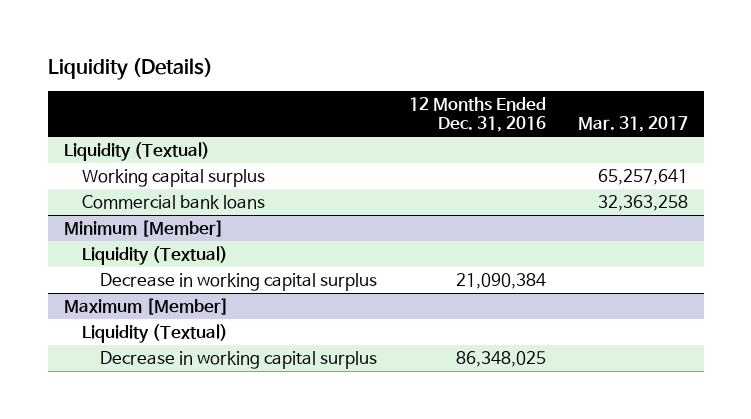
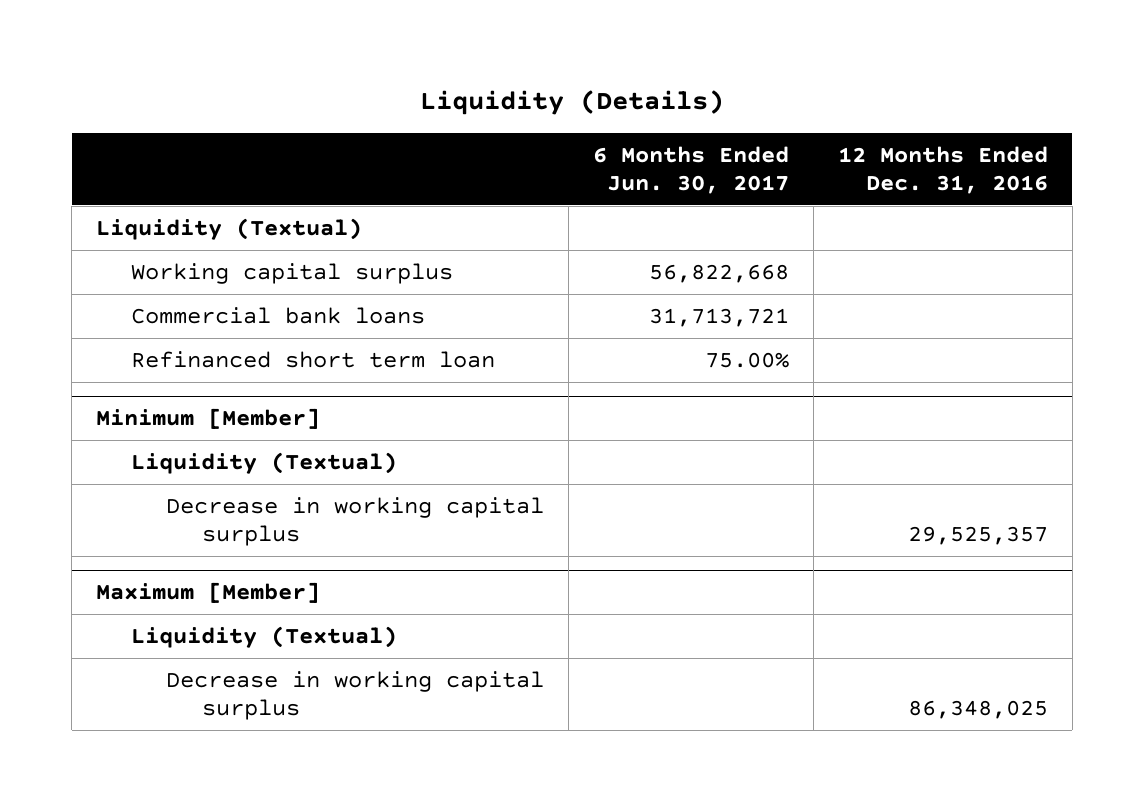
[577,116,688,133] Mar. 31, 2017 -> none
none -> [593,145,790,195] 6 Months Ended Jun. 30, 2017
none -> [131,350,496,368] Refinanced short term loan
[455,272,546,289] 21,090,384 -> [907,526,1048,546] 29,525,357

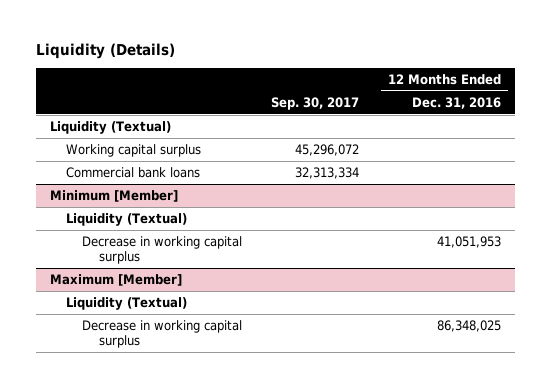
[593,145,790,195] 6 Months Ended Jun. 30, 2017 -> none
none -> [271,96,360,110] Sep. 30, 2017
[131,350,496,368] Refinanced short term loan -> none
[907,526,1048,546] 29,525,357 -> [437,236,502,249] 41,051,953

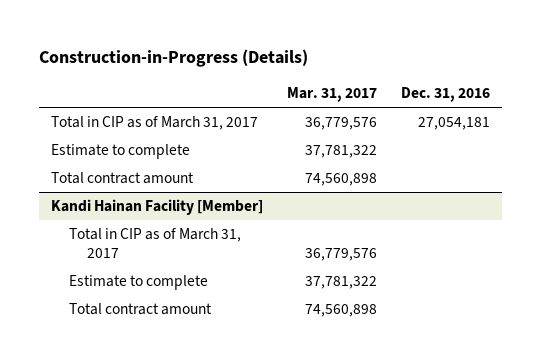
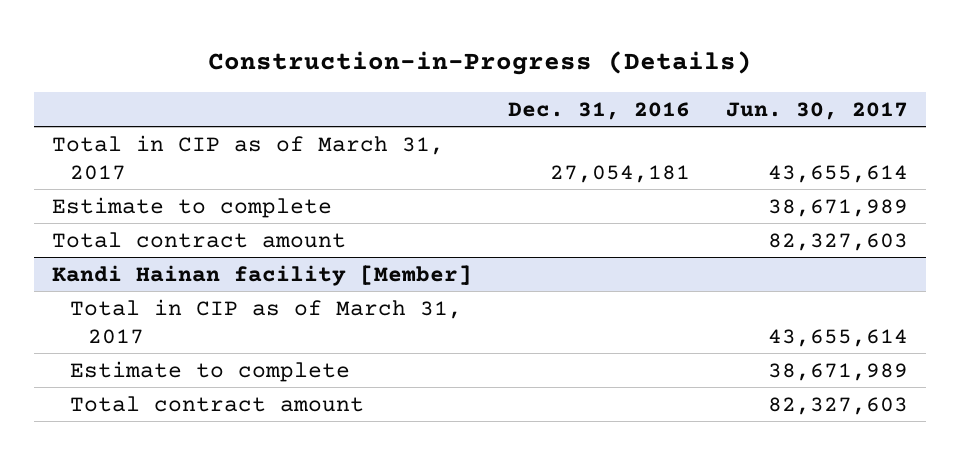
[287,87,378,103] Mar. 31, 2017 -> none
none -> [726,101,909,120] Jun. 30, 2017
[51,199,264,216] Kandi Hainan Facility [Member] -> [52,264,473,286] Kandi Hainan facility [Member]

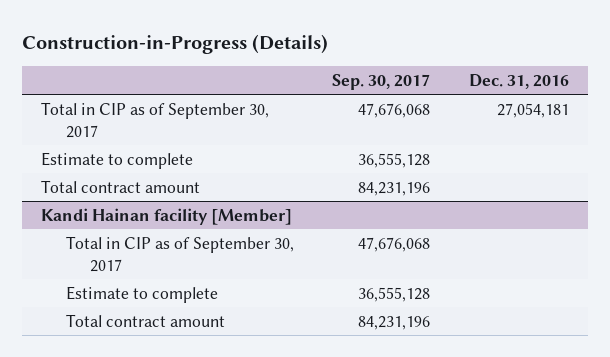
[726,101,909,120] Jun. 30, 2017 -> none
none -> [332,73,431,90] Sep. 30, 2017
[52,134,445,180] Total in CIP as of March 31, 2017 -> [41,101,270,138] Total in CIP as of September 30, 2017
[69,298,462,344] Total in CIP as of March 31, 2017 -> [65,235,294,272] Total in CIP as of September 30, 2017

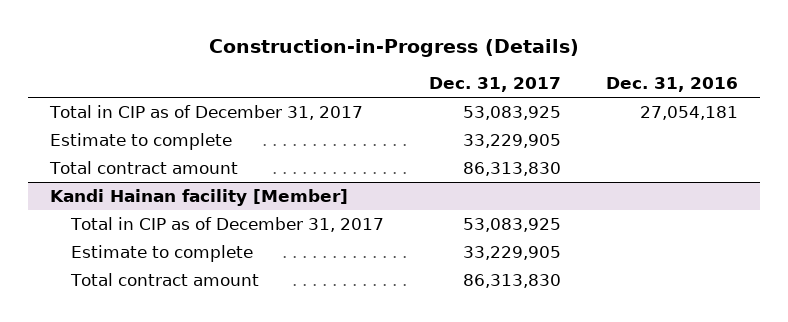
[332,73,431,90] Sep. 30, 2017 -> none
none -> [429,77,562,93] Dec. 31, 2017
[41,101,270,138] Total in CIP as of September 30, 2017 -> [49,104,364,120] Total in CIP as of December 31, 2017
[65,235,294,272] Total in CIP as of September 30, 2017 -> [70,216,385,232] Total in CIP as of December 31, 2017

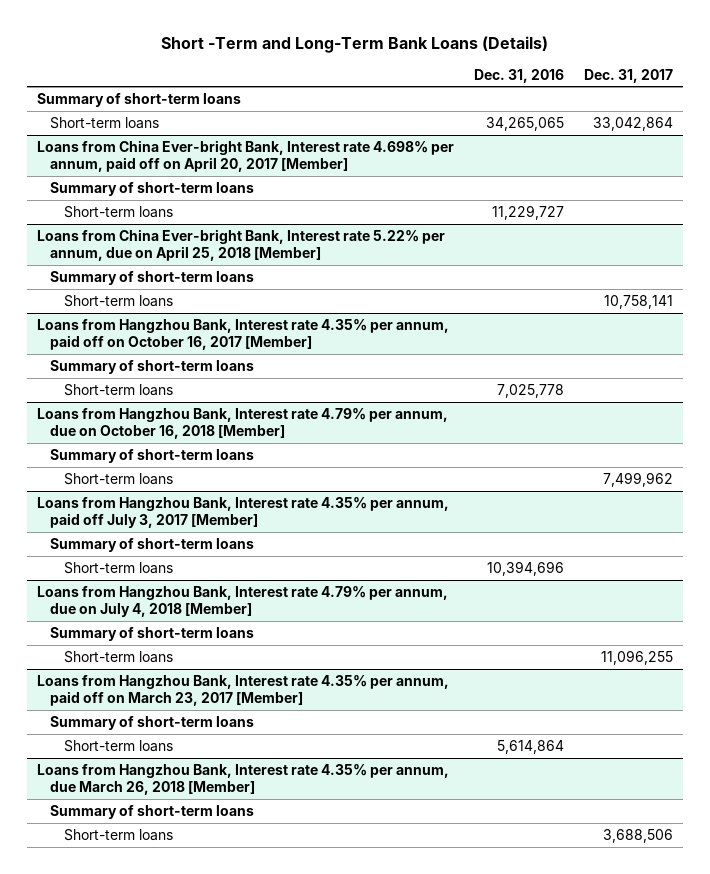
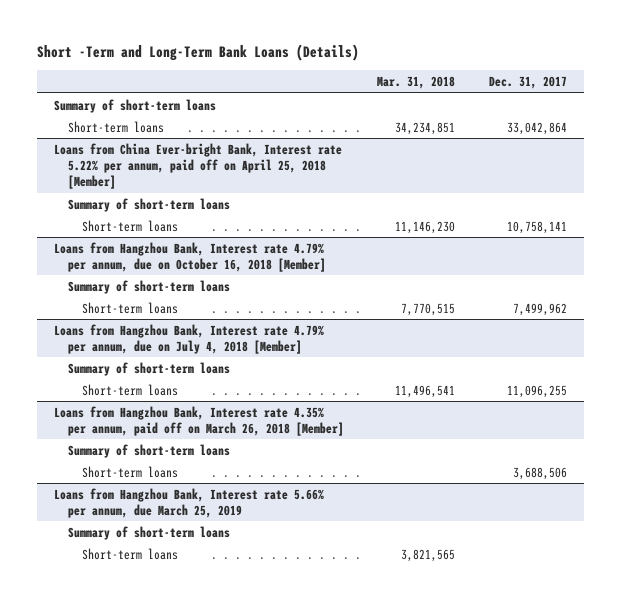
[473,68,564,83] Dec. 31, 2016 -> none
none -> [377,76,456,90] Mar. 31, 2018
[37,139,455,172] Loans from China Ever-bright Bank, Interest rate 4.698% per annum, paid off on April 20, 2017 [Member] -> none
[50,181,255,196] Summary of short-term loans -> none
[63,205,173,218] Short-term loans -> none
[37,228,446,261] Loans from China Ever-bright Bank, Interest rate 5.22% per annum, due on April 25, 2018 [Member] -> [53,142,342,190] Loans from China Ever-bright Bank, Interest rate 5.22% per annum, paid off on April 25, 2018 [Member]
[37,318,450,350] Loans from Hangzhou Bank, Interest rate 4.35% per annum, paid off on October 16, 2017 [Member] -> none
[50,359,255,374] Summary of short-term loans -> none
[63,383,173,396] Short-term loans -> none
[37,496,450,528] Loans from Hangzhou Bank, Interest rate 4.35% per annum, paid off July 3, 2017 [Member] -> none
[50,537,255,552] Summary of short-term loans -> none
[63,561,173,574] Short-term loans -> none
[37,674,450,706] Loans from Hangzhou Bank, Interest rate 4.35% per annum, paid off on March 23, 2017 [Member] -> none
[50,715,255,730] Summary of short-term loans -> none
[63,739,173,752] Short-term loans -> none
[37,763,450,795] Loans from Hangzhou Bank, Interest rate 4.35% per annum, due March 26, 2018 [Member] -> [53,405,344,436] Loans from Hangzhou Bank, Interest rate 4.35% per annum, paid off on March 26, 2018 [Member]
none -> [53,487,324,518] Loans from Hangzhou Bank, Interest rate 5.66% per annum, due March 25, 2019
none -> [67,525,230,540] Summary of short-term loans
none -> [82,547,179,560] Short-term loans

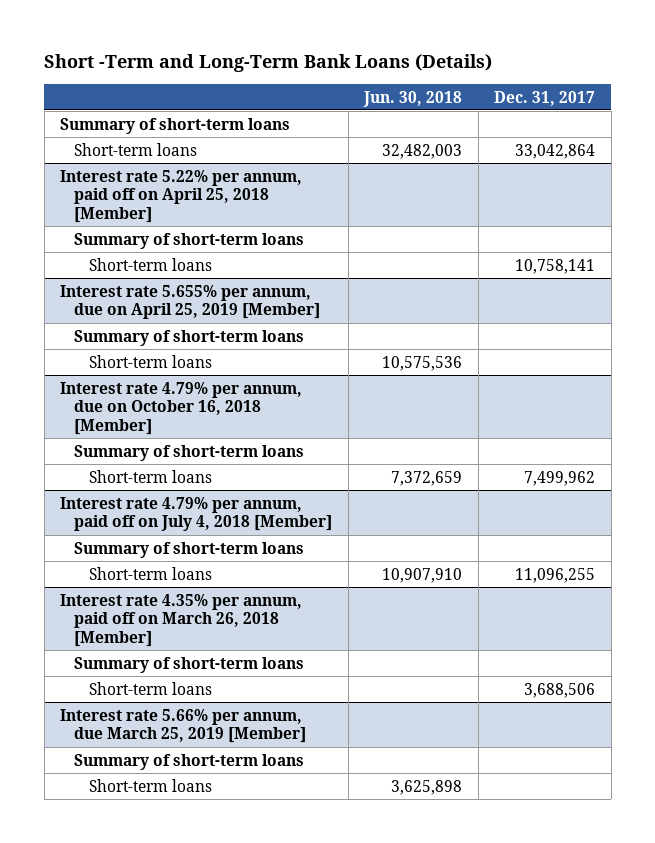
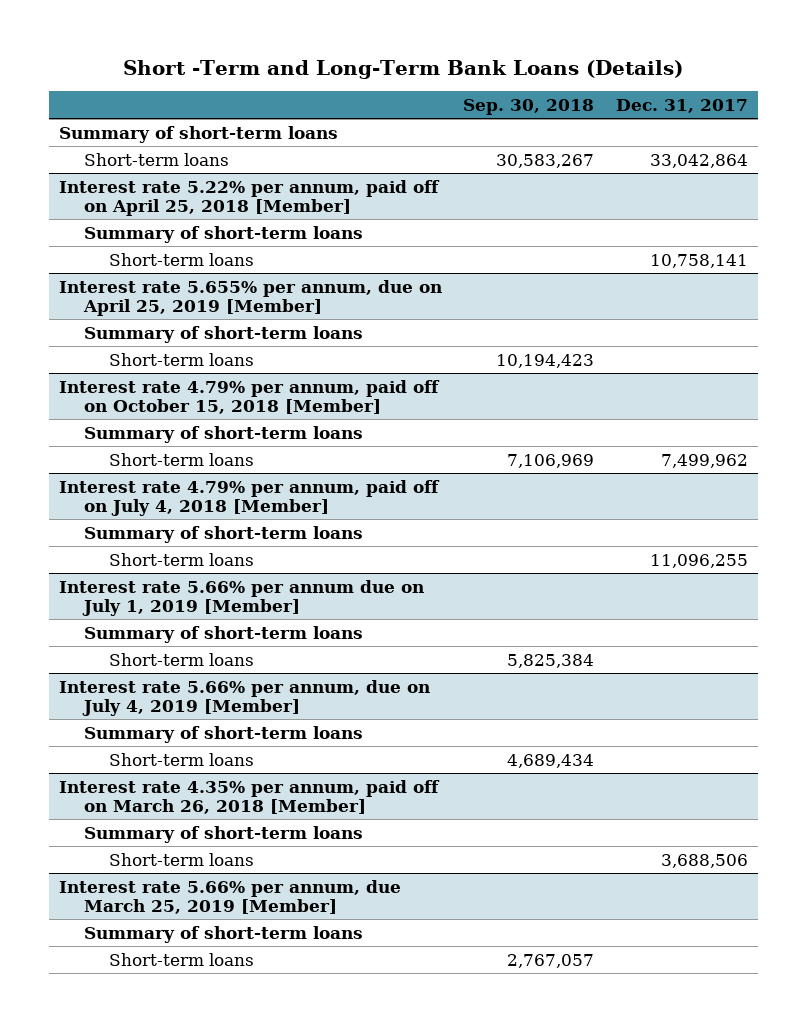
[363,90,463,107] Jun. 30, 2018 -> none
none -> [463,99,595,116] Sep. 30, 2018
[60,381,303,435] Interest rate 4.79% per annum, due on October 16, 2018 [Member] -> [59,379,441,415] Interest rate 4.79% per annum, paid off on October 15, 2018 [Member]
none -> [59,579,425,617] Interest rate 5.66% per annum due on July 1, 2019 [Member]
none -> [84,625,364,643] Summary of short-term loans
none -> [109,652,255,666] Short-term loans
none -> [59,679,431,717] Interest rate 5.66% per annum, due on July 4, 2019 [Member]
none -> [84,725,364,743] Summary of short-term loans
none -> [109,752,255,766] Short-term loans

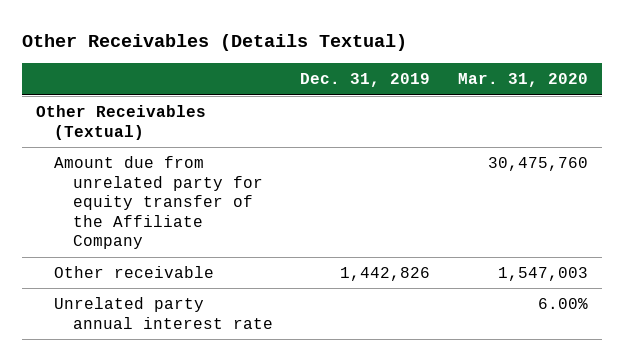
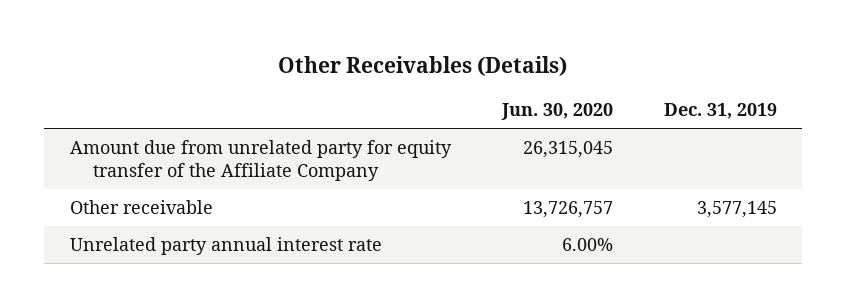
[22,34,408,52] Other Receivables (Details Textual) -> [278,55,568,76] Other Receivables (Details)
[458,73,589,88] Mar. 31, 2020 -> none
none -> [500,103,613,121] Jun. 30, 2020
[36,104,207,140] Other Receivables (Textual) -> none
[340,266,431,281] 1,442,826 -> [696,201,777,219] 3,577,145

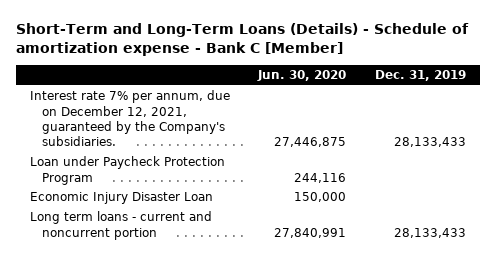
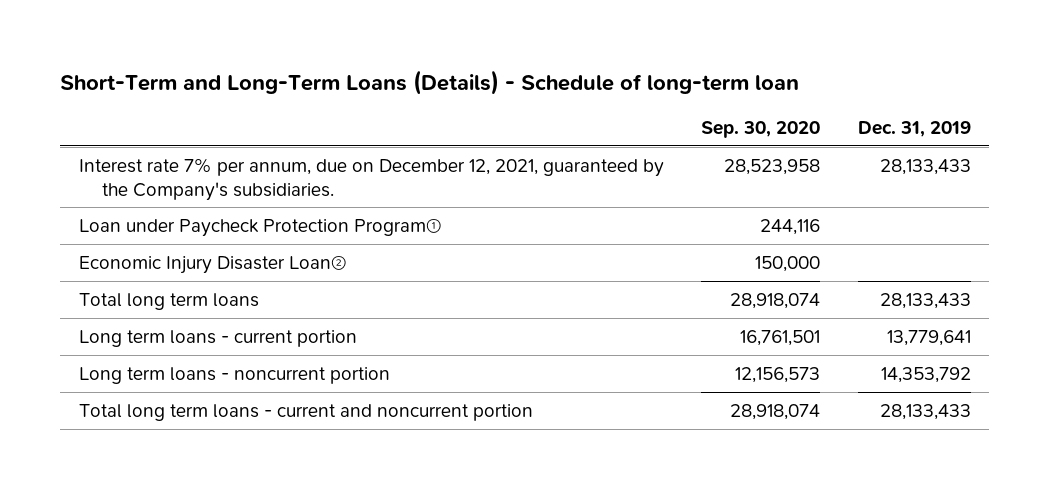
[15,23,469,56] Short-Term and Long-Term Loans (Details) - Schedule of amortization expense - Bank C [Member] -> [60,69,800,95] Short-Term and Long-Term Loans (Details) - Schedule of long-term loan
[257,70,347,82] Jun. 30, 2020 -> none
none -> [701,120,821,138] Sep. 30, 2020
[29,156,225,185] Loan under Paycheck Protection Program -> [79,218,442,237] Loan under Paycheck Protection Program①
[29,192,213,205] Economic Injury Disaster Loan -> [79,255,347,274] Economic Injury Disaster Loan②
none -> [79,292,260,310] Total long term loans
none -> [79,329,358,347] Long term loans - current portion
none -> [79,366,391,384] Long term loans - noncurrent portion
[29,211,212,240] Long term loans - current and noncurrent portion -> [79,403,534,421] Total long term loans - current and noncurrent portion

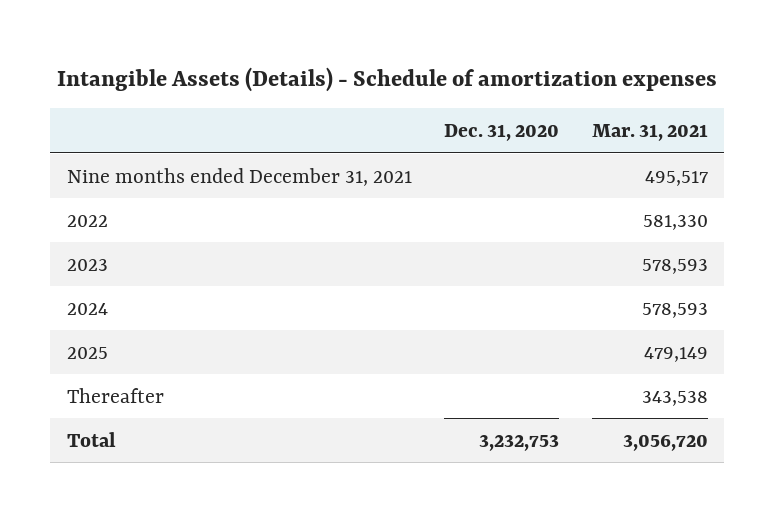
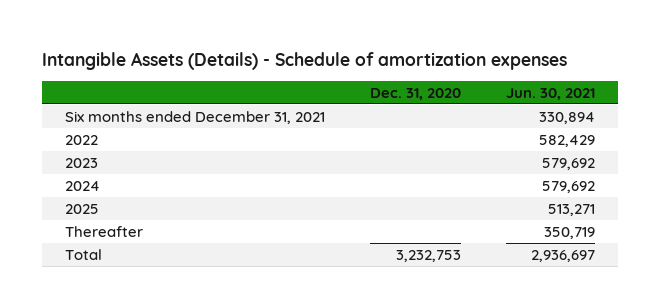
[591,124,708,142] Mar. 31, 2021 -> none
none -> [506,87,596,100] Jun. 30, 2021
[66,167,412,186] Nine months ended December 31, 2021 -> [64,110,325,124] Six months ended December 31, 2021

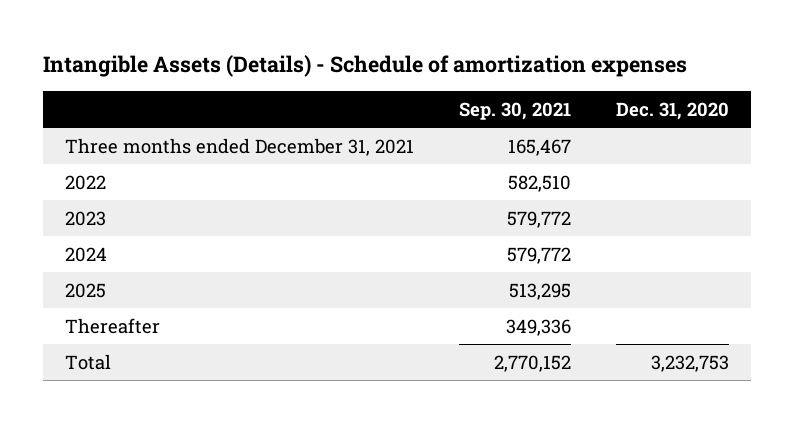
[506,87,596,100] Jun. 30, 2021 -> none
none -> [459,101,572,120] Sep. 30, 2021
[64,110,325,124] Six months ended December 31, 2021 -> [65,137,415,156] Three months ended December 31, 2021

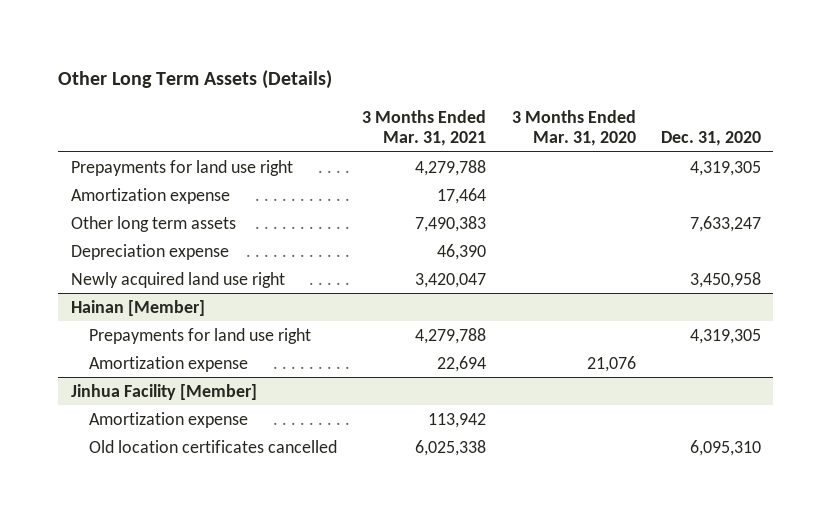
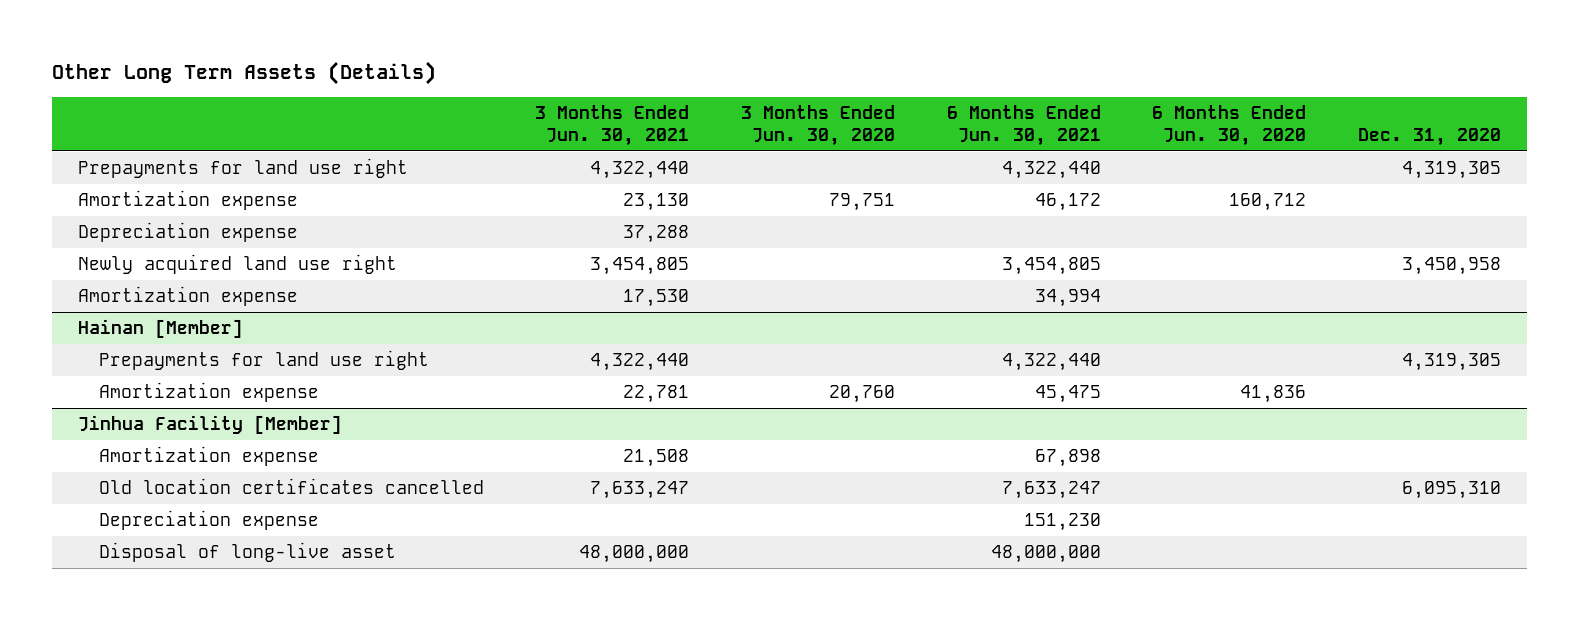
[362,109,487,147] 3 Months Ended Mar. 31, 2021 -> none
[511,109,636,147] 3 Months Ended Mar. 31, 2020 -> none
none -> [535,104,690,146] 3 Months Ended Jun. 30, 2021
none -> [741,104,896,146] 3 Months Ended Jun. 30, 2020
none -> [946,104,1101,146] 6 Months Ended Jun. 30, 2021
none -> [1152,104,1307,146] 6 Months Ended Jun. 30, 2020
[70,215,236,232] Other long term assets -> none
none -> [78,286,299,307] Amortization expense
none -> [98,510,319,531] Depreciation expense
none -> [98,542,396,563] Disposal of long-live asset

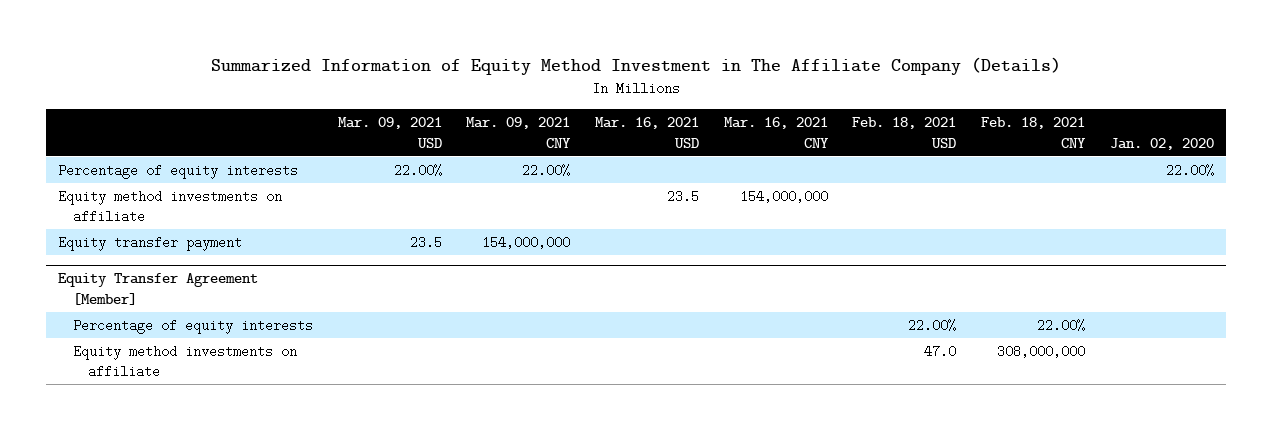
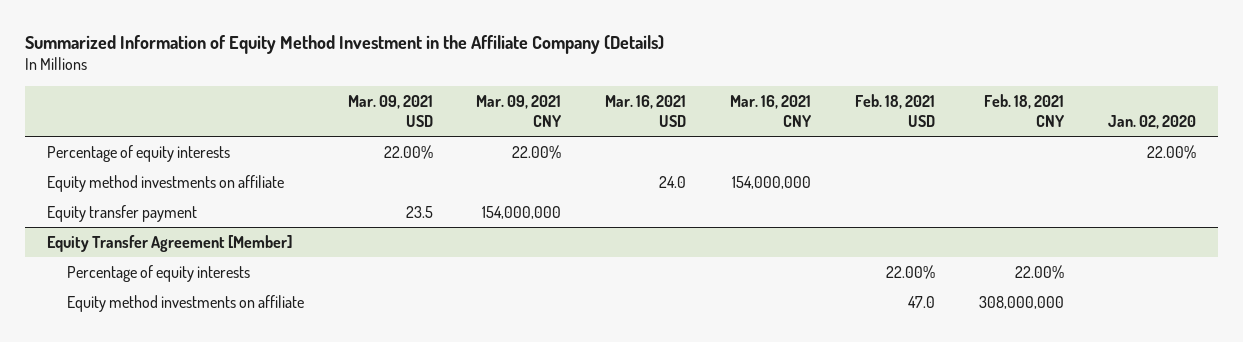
[210,57,1061,76] Summarized Information of Equity Method Investment in The Affiliate Company (Details) -> [24,35,664,55] Summarized Information of Equity Method Investment in the Affiliate Company (Details)
[666,189,699,203] 23.5 -> [659,175,687,188] 24.0

